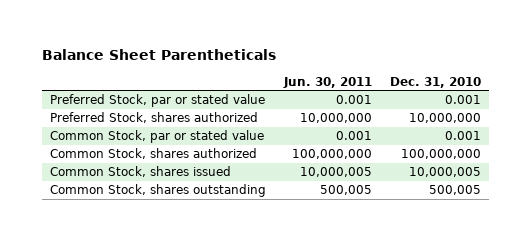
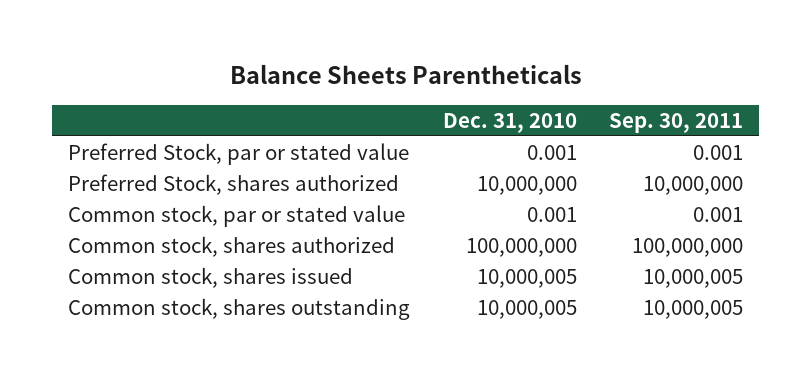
[41,49,276,61] Balance Sheet Parentheticals -> [229,64,582,85] Balance Sheets Parentheticals
[283,76,373,88] Jun. 30, 2011 -> none
none -> [608,112,743,133] Sep. 30, 2011
[50,130,265,144] Common Stock, par or stated value -> [68,205,406,228] Common stock, par or stated value
[50,148,258,160] Common Stock, shares authorized -> [68,236,396,258] Common stock, shares authorized
[50,166,232,178] Common Stock, shares issued -> [68,267,354,289] Common stock, shares issued
[50,184,267,198] Common Stock, shares outstanding -> [68,298,411,321] Common stock, shares outstanding
[428,185,481,196] 500,005 -> [476,300,577,320] 10,000,005

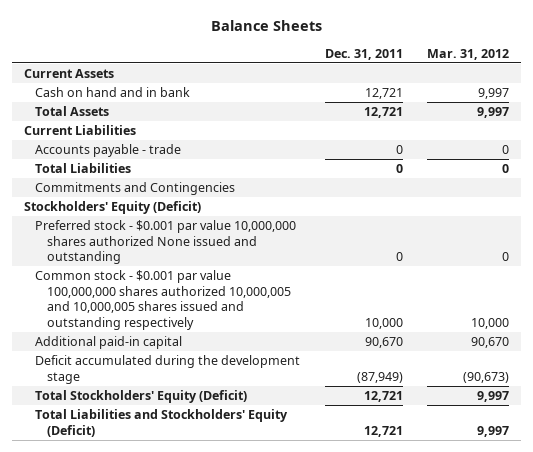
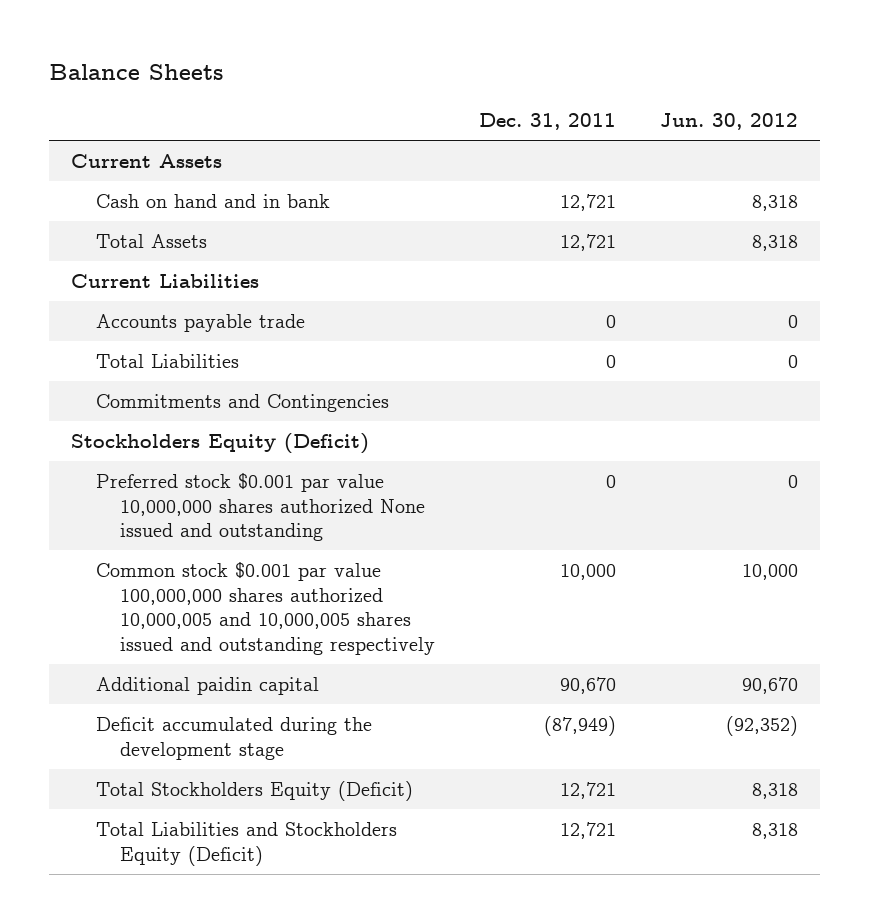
[427,48,510,60] Mar. 31, 2012 -> none
none -> [660,113,799,131] Jun. 30, 2012
[35,144,182,158] Accounts payable - trade -> [95,313,305,332] Accounts payable trade
[23,201,201,215] Stockholders' Equity (Deficit) -> [71,432,370,454] Stockholders Equity (Deficit)
[35,220,297,265] Preferred stock - $0.001 par value 10,000,000 shares authorized None issued and outstanding -> [95,472,426,542] Preferred stock $0.001 par value 10,000,000 shares authorized None issued and outstanding
[35,270,291,330] Common stock - $0.001 par value 100,000,000 shares authorized 10,000,005 and 10,000,005 shares issued and outstanding respectively -> [95,561,436,655] Common stock $0.001 par value 100,000,000 shares authorized 10,000,005 and 10,000,005 shares issued and outstanding respectively
[35,336,183,350] Additional paid-in capital -> [95,676,319,695] Additional paidin capital
[35,390,248,404] Total Stockholders' Equity (Deficit) -> [95,780,413,801] Total Stockholders Equity (Deficit)
[35,409,289,437] Total Liabilities and Stockholders' Equity (Deficit) -> [95,821,397,866] Total Liabilities and Stockholders Equity (Deficit)

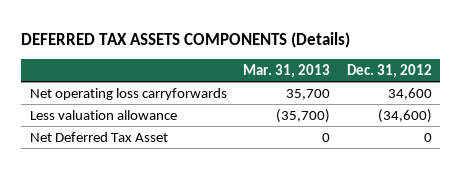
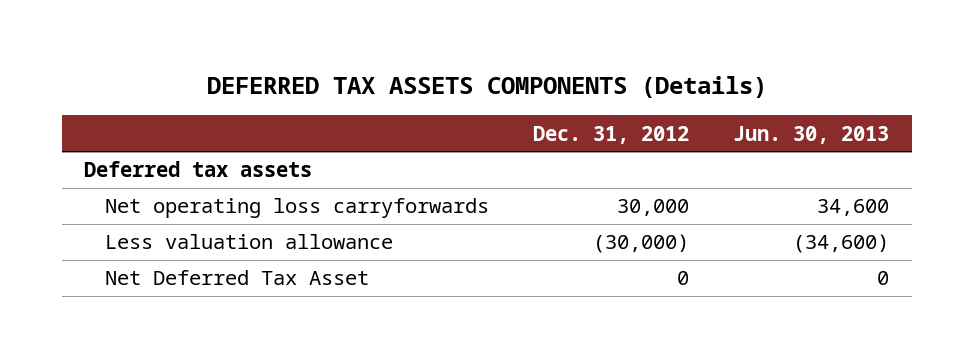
[243,64,331,79] Mar. 31, 2013 -> none
none -> [733,125,890,144] Jun. 30, 2013
none -> [84,161,313,178] Deferred tax assets
[387,87,432,100] 34,600 -> [617,199,690,217] 30,000
[377,108,432,123] (34,600) -> [593,234,690,254] (30,000)

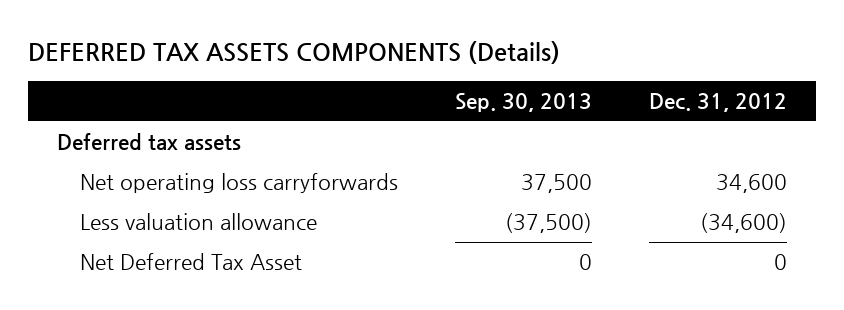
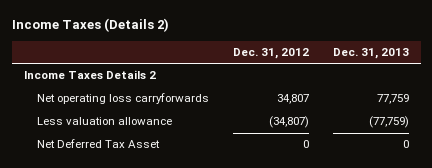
[28,41,561,65] DEFERRED TAX ASSETS COMPONENTS (Details) -> [11,18,169,33] Income Taxes (Details 2)
[455,92,593,112] Sep. 30, 2013 -> none
none -> [332,48,409,60] Dec. 31, 2013
[56,133,241,151] Deferred tax assets -> none
none -> [23,70,156,80] Income Taxes Details 2
[716,174,788,194] 34,600 -> [277,94,310,105] 34,807
[700,213,788,234] (34,600) -> [269,116,310,129] (34,807)

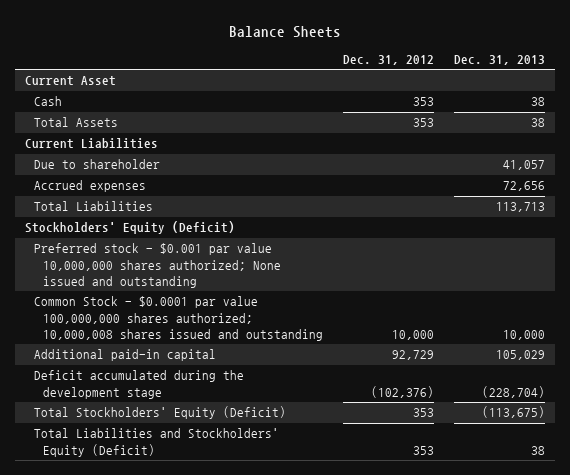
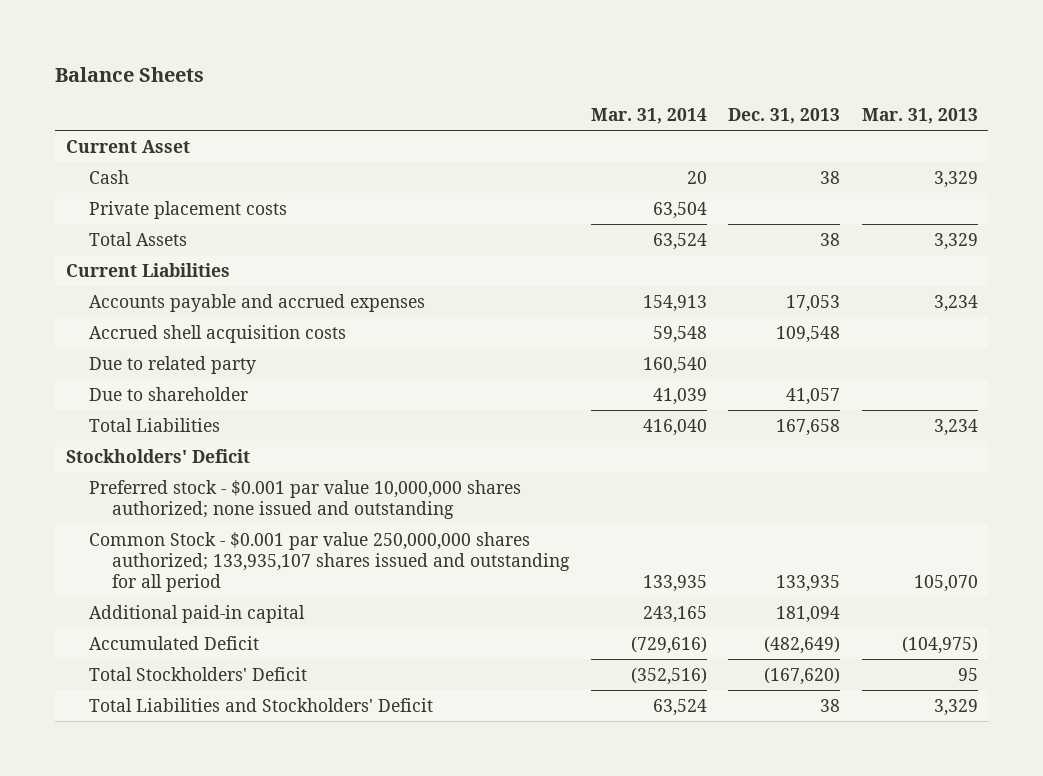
[343,55,435,66] Dec. 31, 2012 -> none
none -> [590,108,707,125] Mar. 31, 2014
none -> [861,108,978,125] Mar. 31, 2013
none -> [89,200,288,219] Private placement costs
none -> [89,293,426,312] Accounts payable and accrued expenses
none -> [89,324,347,343] Accrued shell acquisition costs
none -> [89,355,257,374] Due to related party
[34,180,147,193] Accrued expenses -> none
[496,202,546,213] 113,713 -> [776,418,841,436] 167,658
[25,221,236,235] Stockholders' Equity (Deficit) -> [65,448,250,463] Stockholders' Deficit
[34,243,282,288] Preferred stock - $0.001 par value 10,000,000 shares authorized; None issued and outstanding -> [89,479,522,519] Preferred stock - $0.001 par value 10,000,000 shares authorized; none issued and outstanding
[34,296,324,341] Common Stock - $0.0001 par value 100,000,000 shares authorized; 10,000,008 shares issued and outstanding -> [89,531,571,592] Common Stock - $0.001 par value 250,000,000 shares authorized; 133,935,107 shares issued and outstanding for all period
[503,329,546,340] 10,000 -> [776,574,841,592] 133,935
[496,350,546,361] 105,029 -> [776,605,841,623] 181,094
[34,370,245,399] Deficit accumulated during the development stage -> [89,635,260,650] Accumulated Deficit
[482,385,546,398] (228,704) -> [764,635,841,654] (482,649)
[34,406,287,420] Total Stockholders' Equity (Deficit) -> [89,666,308,681] Total Stockholders' Deficit
[482,406,546,419] (113,675) -> [764,666,841,685] (167,620)
[34,428,280,457] Total Liabilities and Stockholders' Equity (Deficit) -> [89,697,434,712] Total Liabilities and Stockholders' Deficit

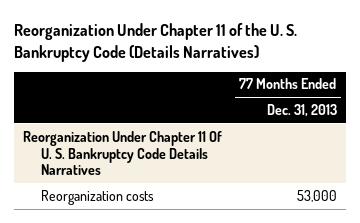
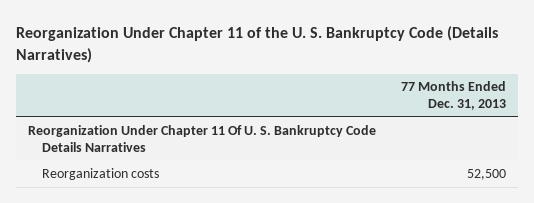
[296,189,337,202] 53,000 -> [466,169,506,181] 52,500

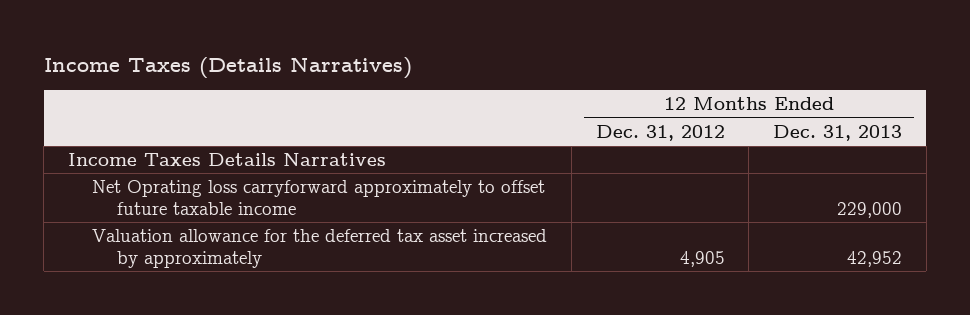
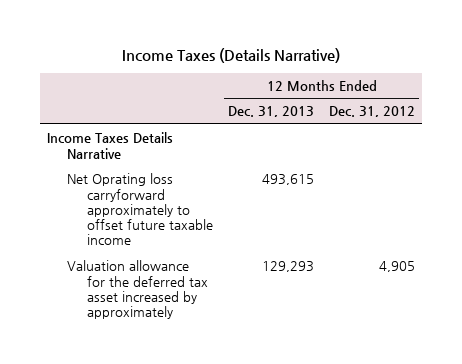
[43,56,412,79] Income Taxes (Details Narratives) -> [122,47,341,63] Income Taxes (Details Narrative)
[67,153,386,167] Income Taxes Details Narratives -> [47,132,174,159] Income Taxes Details Narrative
[837,201,903,218] 229,000 -> [262,174,315,186] 493,615
[847,250,903,267] 42,952 -> [262,261,315,273] 129,293

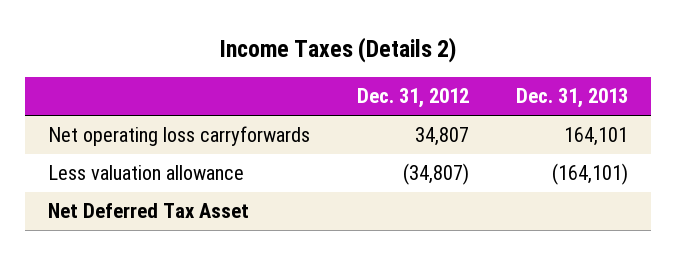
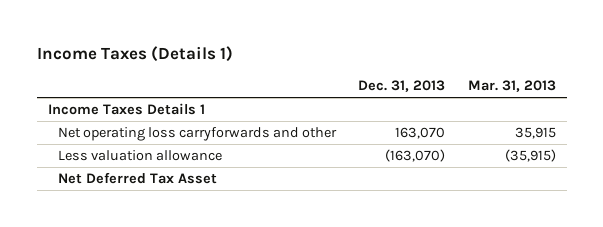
[220,36,457,63] Income Taxes (Details 2) -> [36,46,233,63] Income Taxes (Details 1)
[357,88,470,109] Dec. 31, 2012 -> none
none -> [467,80,556,93] Mar. 31, 2013
none -> [47,103,205,116] Income Taxes Details 1
[48,126,311,147] Net operating loss carryforwards -> [58,127,338,142] Net operating loss carryforwards and other
[564,127,629,147] 164,101 -> [395,127,446,140] 163,070
[552,163,629,186] (164,101) -> [385,149,446,163] (163,070)

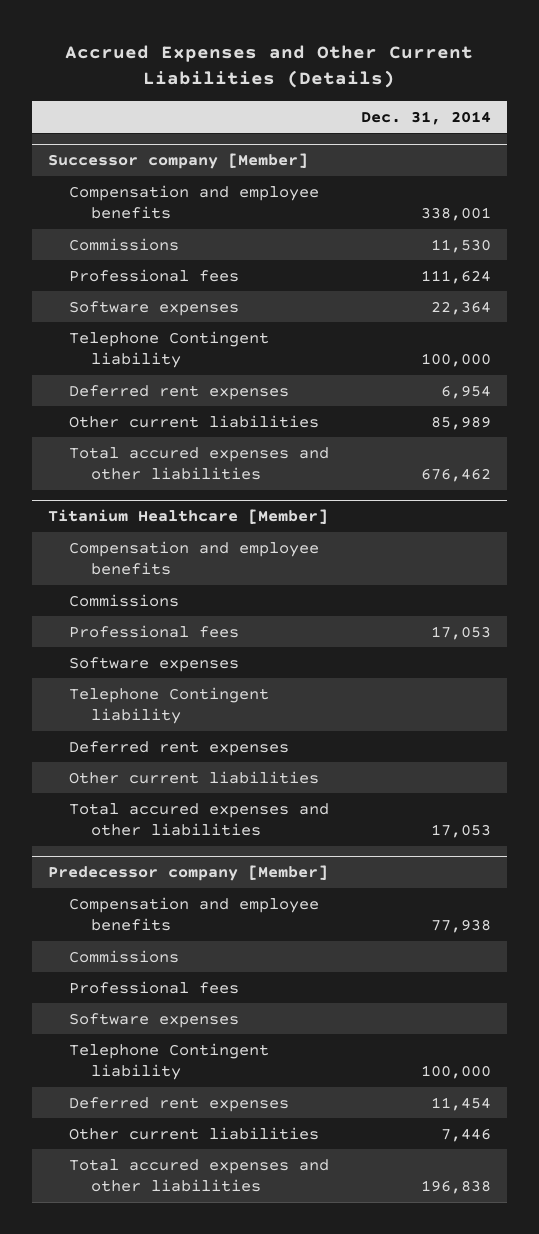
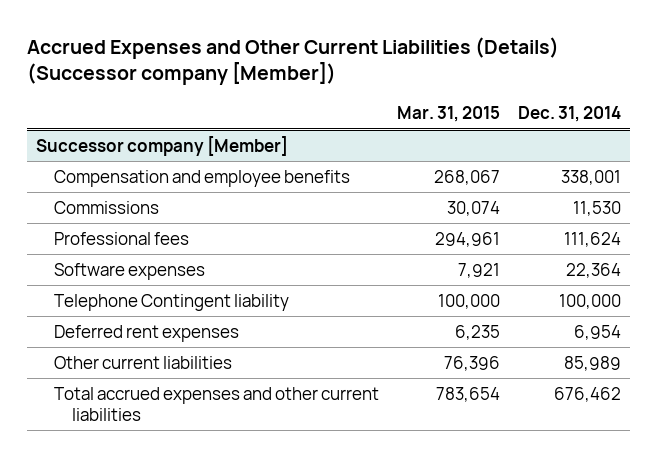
[65,45,474,89] Accrued Expenses and Other Current Liabilities (Details) -> [27,36,560,86] Accrued Expenses and Other Current Liabilities (Details) (Successor company [Member])
none -> [397,106,501,123] Mar. 31, 2015
[47,509,328,525] Titanium Healthcare [Member] -> none
[69,540,320,576] Compensation and employee benefits -> none
[69,593,180,607] Commissions -> none
[69,624,240,638] Professional fees -> none
[69,656,240,672] Software expenses -> none
[69,686,270,725] Telephone Contingent liability -> none
[69,740,290,756] Deferred rent expenses -> none
[69,770,320,784] Other current liabilities -> none
[69,802,330,837] Total accured expenses and other liabilities -> none
[47,865,328,882] Predecessor company [Member] -> none
[69,896,320,932] Compensation and employee benefits -> none
[69,949,180,963] Commissions -> none
[69,980,240,994] Professional fees -> none
[69,1012,240,1028] Software expenses -> none
[69,1042,270,1081] Telephone Contingent liability -> none
[69,1096,290,1112] Deferred rent expenses -> none
[69,1126,320,1140] Other current liabilities -> none
[69,1158,330,1193] Total accured expenses and other liabilities -> none
[69,446,330,481] Total accured expenses and other liabilities -> [54,386,380,421] Total accrued expenses and other current liabilities

